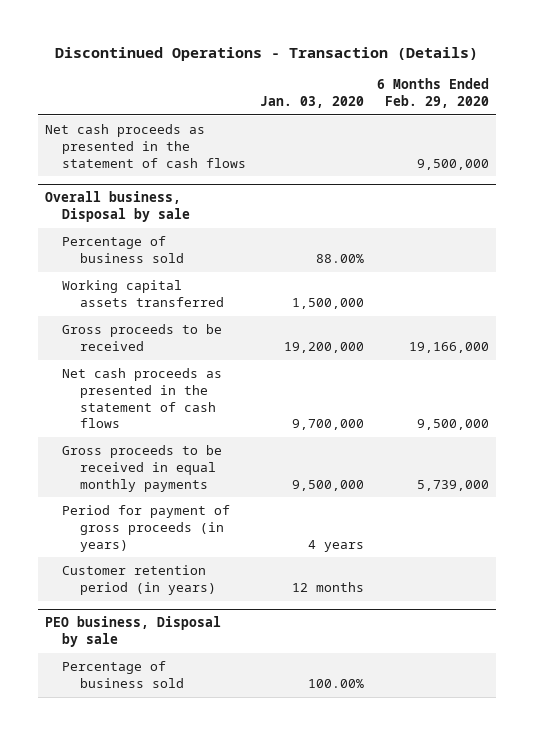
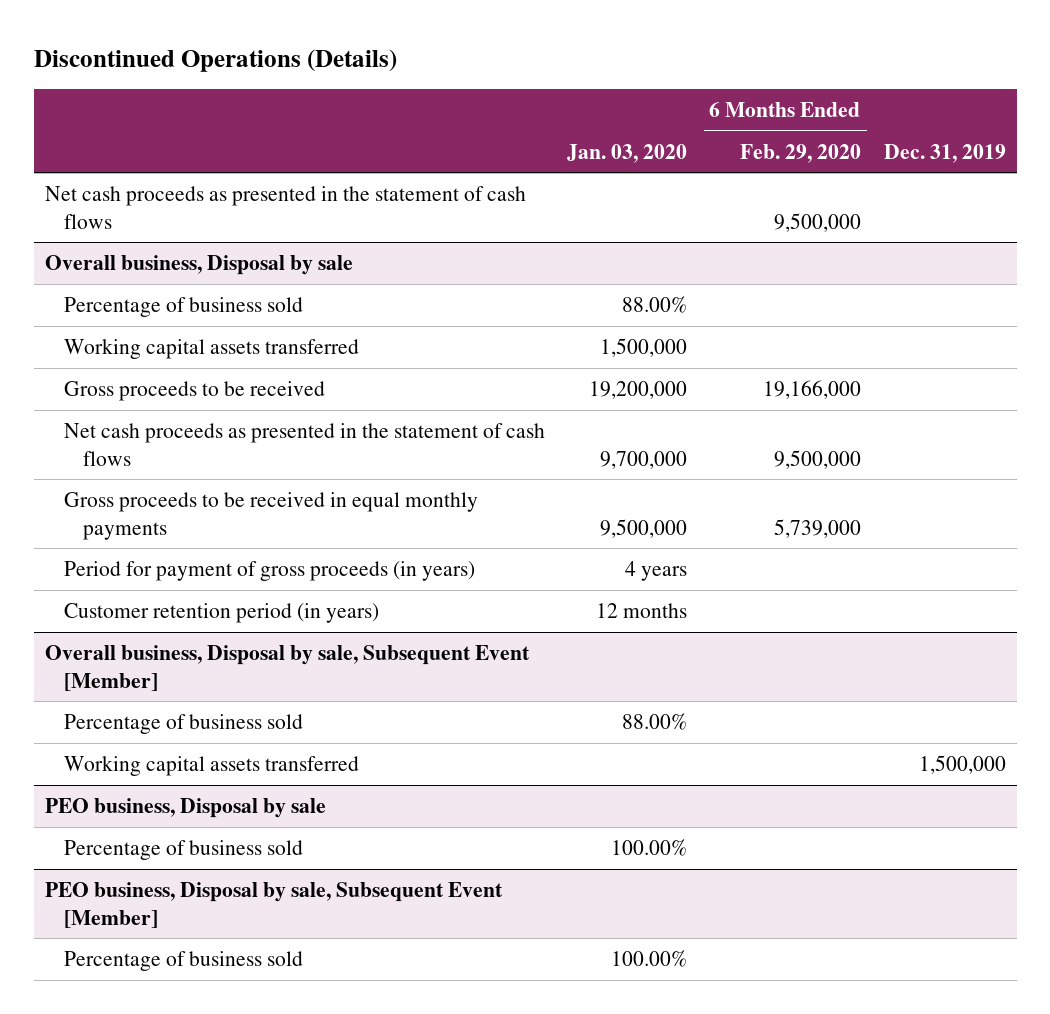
[55,47,479,62] Discontinued Operations - Transaction (Details) -> [33,49,397,73] Discontinued Operations (Details)
none -> [883,143,1006,163] Dec. 31, 2019
none -> [44,644,530,691] Overall business, Disposal by sale, Subsequent Event [Member]
none -> [63,713,303,734] Percentage of business sold
none -> [63,755,359,776] Working capital assets transferred
none -> [44,881,503,928] PEO business, Disposal by sale, Subsequent Event [Member]
none -> [63,950,303,971] Percentage of business sold

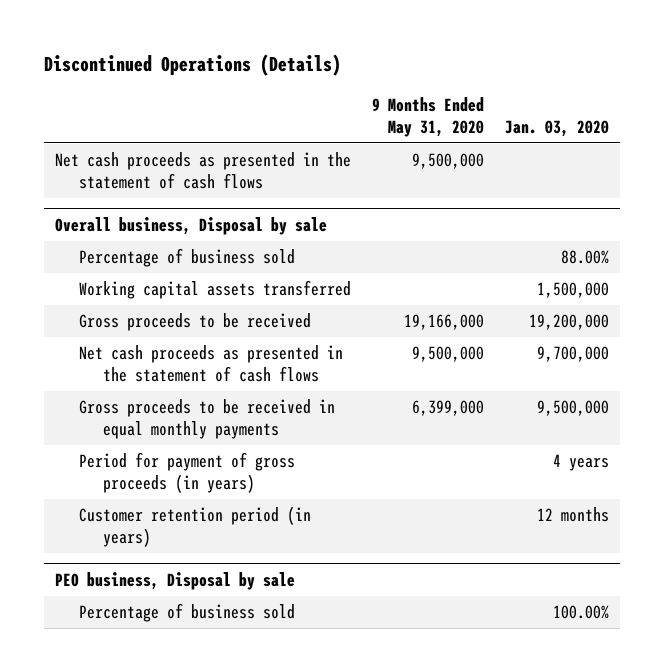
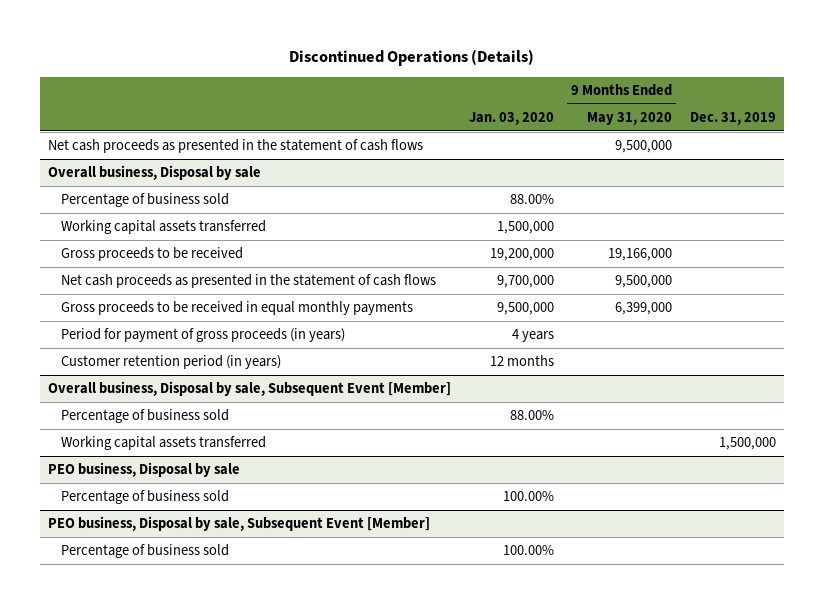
none -> [689,111,776,125] Dec. 31, 2019
none -> [48,381,452,397] Overall business, Disposal by sale, Subsequent Event [Member]
none -> [60,409,229,424] Percentage of business sold
none -> [60,436,266,451] Working capital assets transferred
none -> [48,516,431,532] PEO business, Disposal by sale, Subsequent Event [Member]
none -> [60,544,229,559] Percentage of business sold

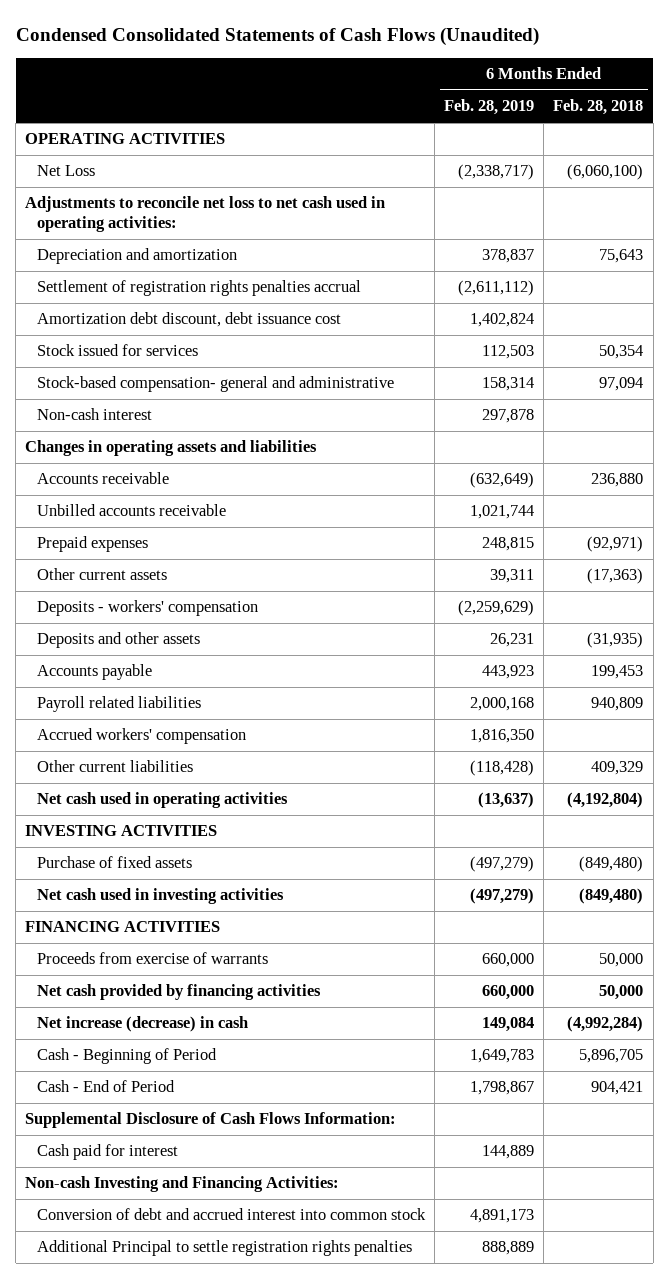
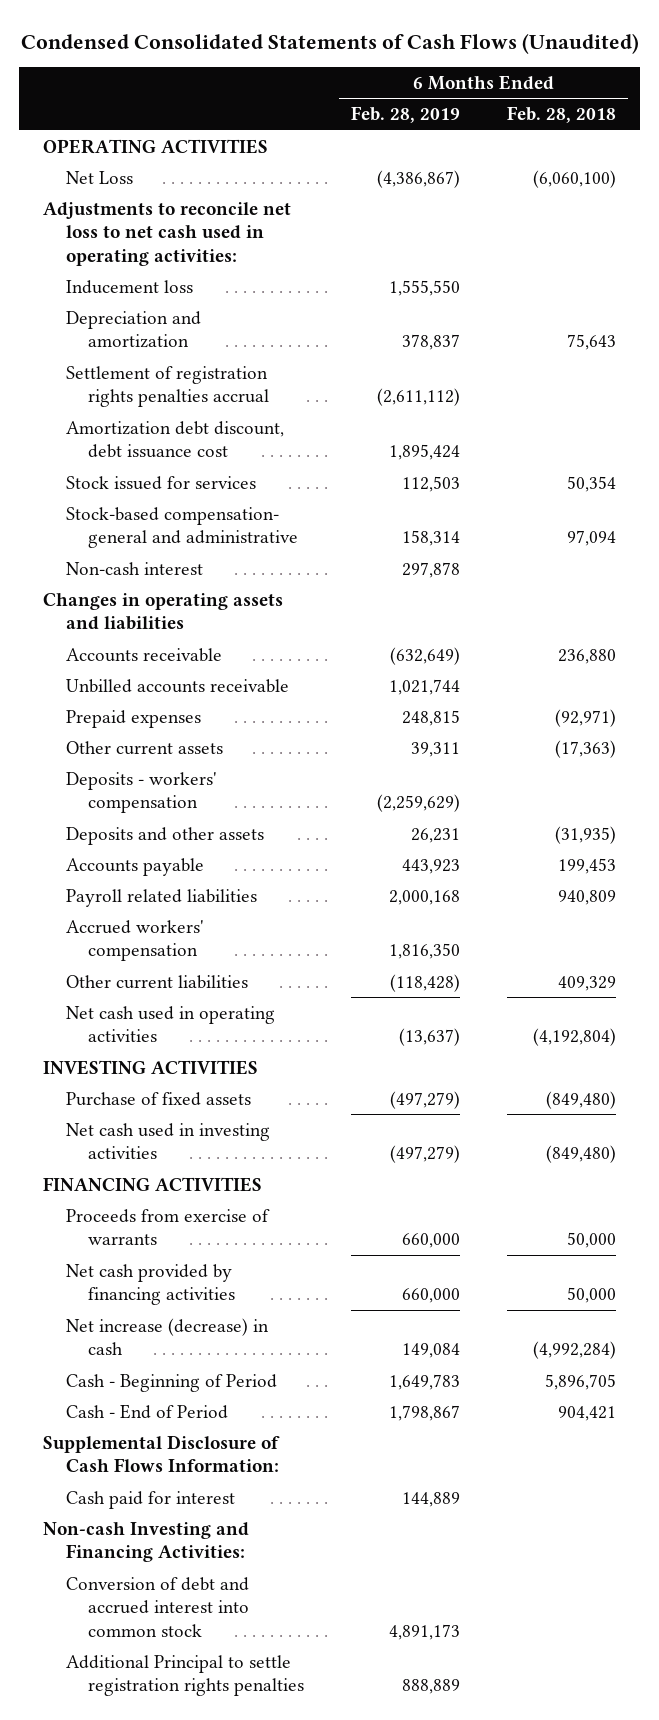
[458,164,535,181] (2,338,717) -> [377,169,461,188] (4,386,867)
none -> [65,279,193,294] Inducement loss
[470,313,535,328] 1,402,824 -> [389,444,461,461] 1,895,424

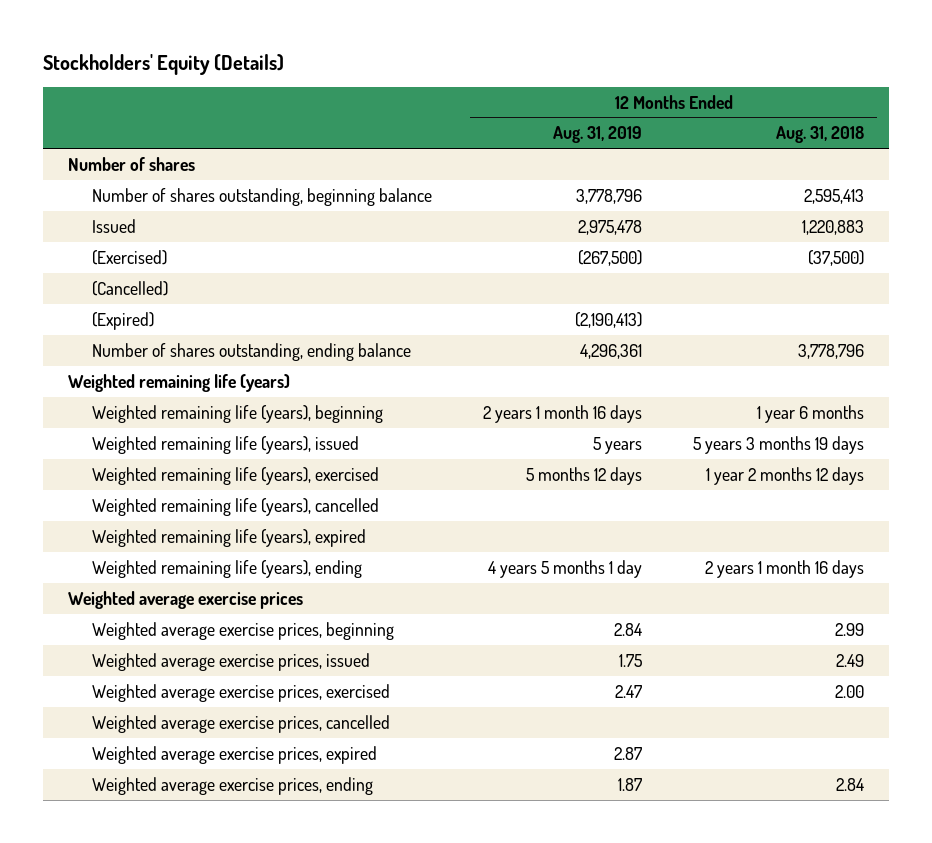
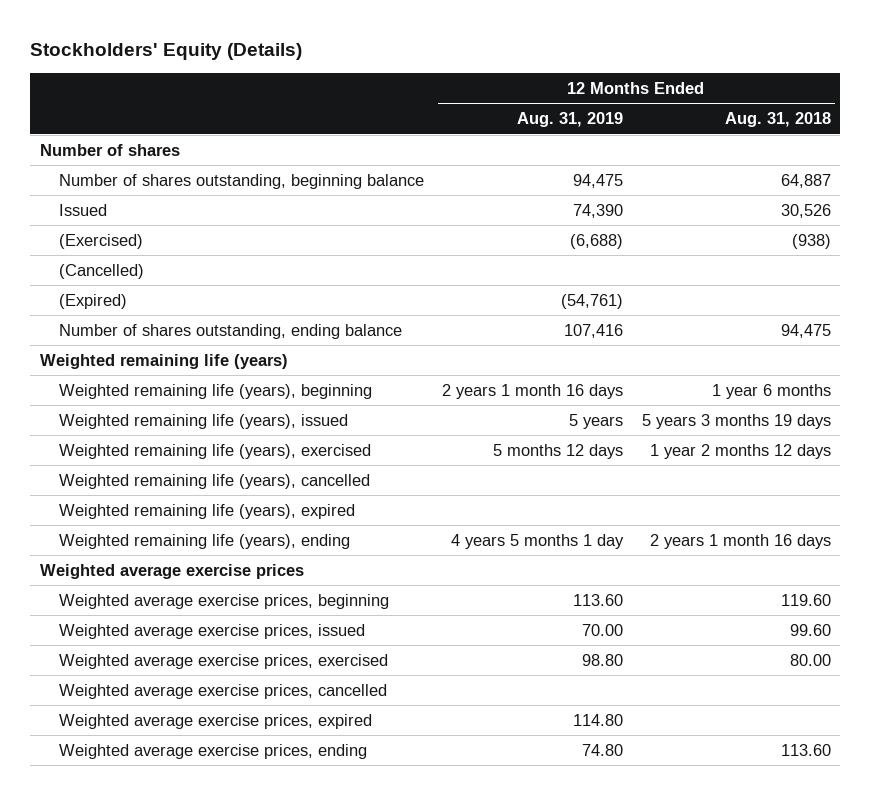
[576,188,643,204] 3,778,796 -> [573,173,624,188] 94,475
[804,188,865,204] 2,595,413 -> [780,173,831,188] 64,887
[578,219,643,235] 2,975,478 -> [573,203,624,218] 74,390
[802,219,865,235] 1,220,883 -> [780,203,831,218] 30,526
[578,249,643,266] (267,500) -> [570,233,624,249] (6,688)
[808,249,865,266] (37,500) -> [791,233,831,249] (938)
[575,311,643,328] (2,190,413) -> [561,293,624,309] (54,761)
[580,343,643,359] 4,296,361 -> [564,323,624,338] 107,416
[798,343,865,359] 3,778,796 -> [780,323,831,338] 94,475
[614,622,643,636] 2.84 -> [573,593,624,606] 113.60
[835,622,865,636] 2.99 -> [780,593,831,606] 119.60
[619,653,643,667] 1.75 -> [582,623,624,636] 70.00
[836,653,865,667] 2.49 -> [789,623,831,636] 99.60
[615,684,643,698] 2.47 -> [582,653,624,666] 98.80
[835,684,865,698] 2.00 -> [789,653,831,666] 80.00
[614,746,643,760] 2.87 -> [573,713,624,726] 114.80
[618,777,643,791] 1.87 -> [582,743,624,756] 74.80
[836,777,865,791] 2.84 -> [780,743,831,756] 113.60

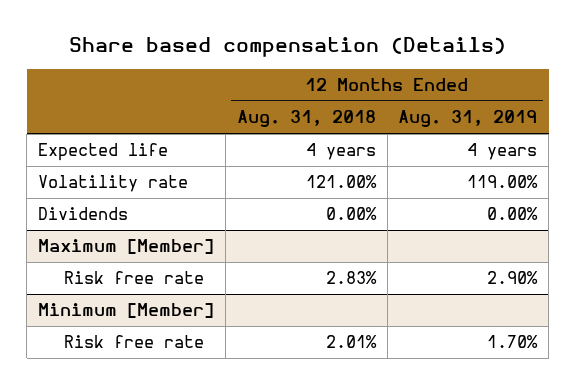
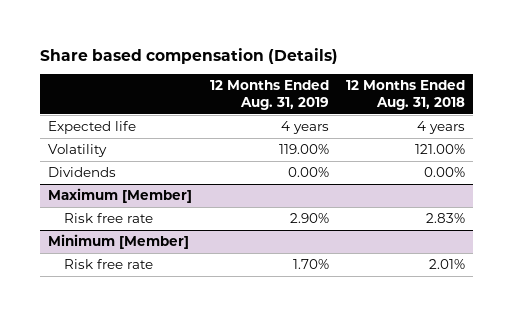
[37,175,188,193] Volatility rate -> [48,144,108,158] Volatility

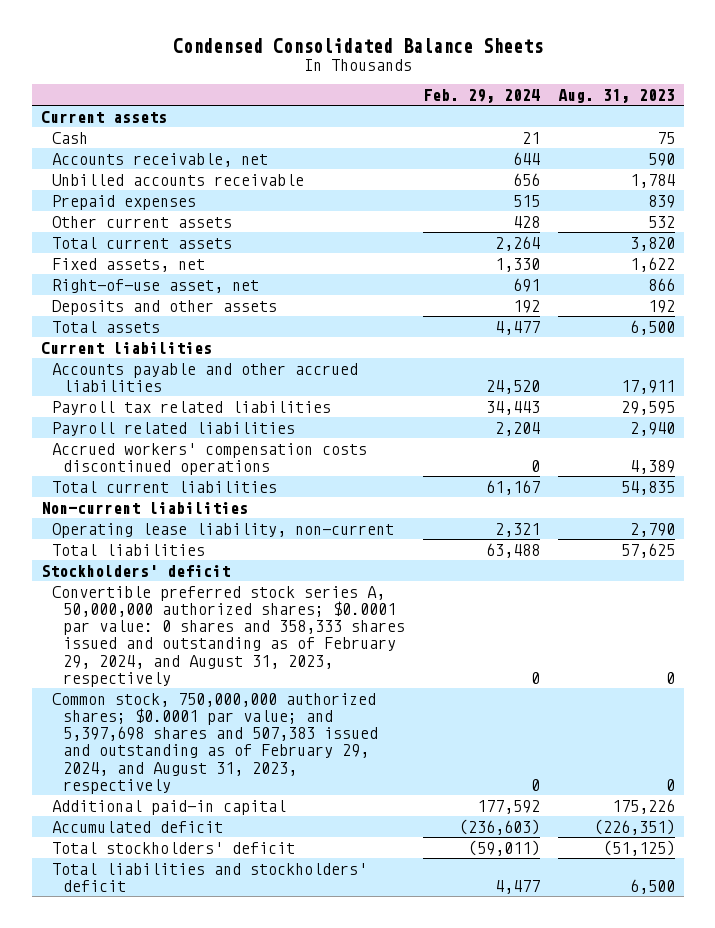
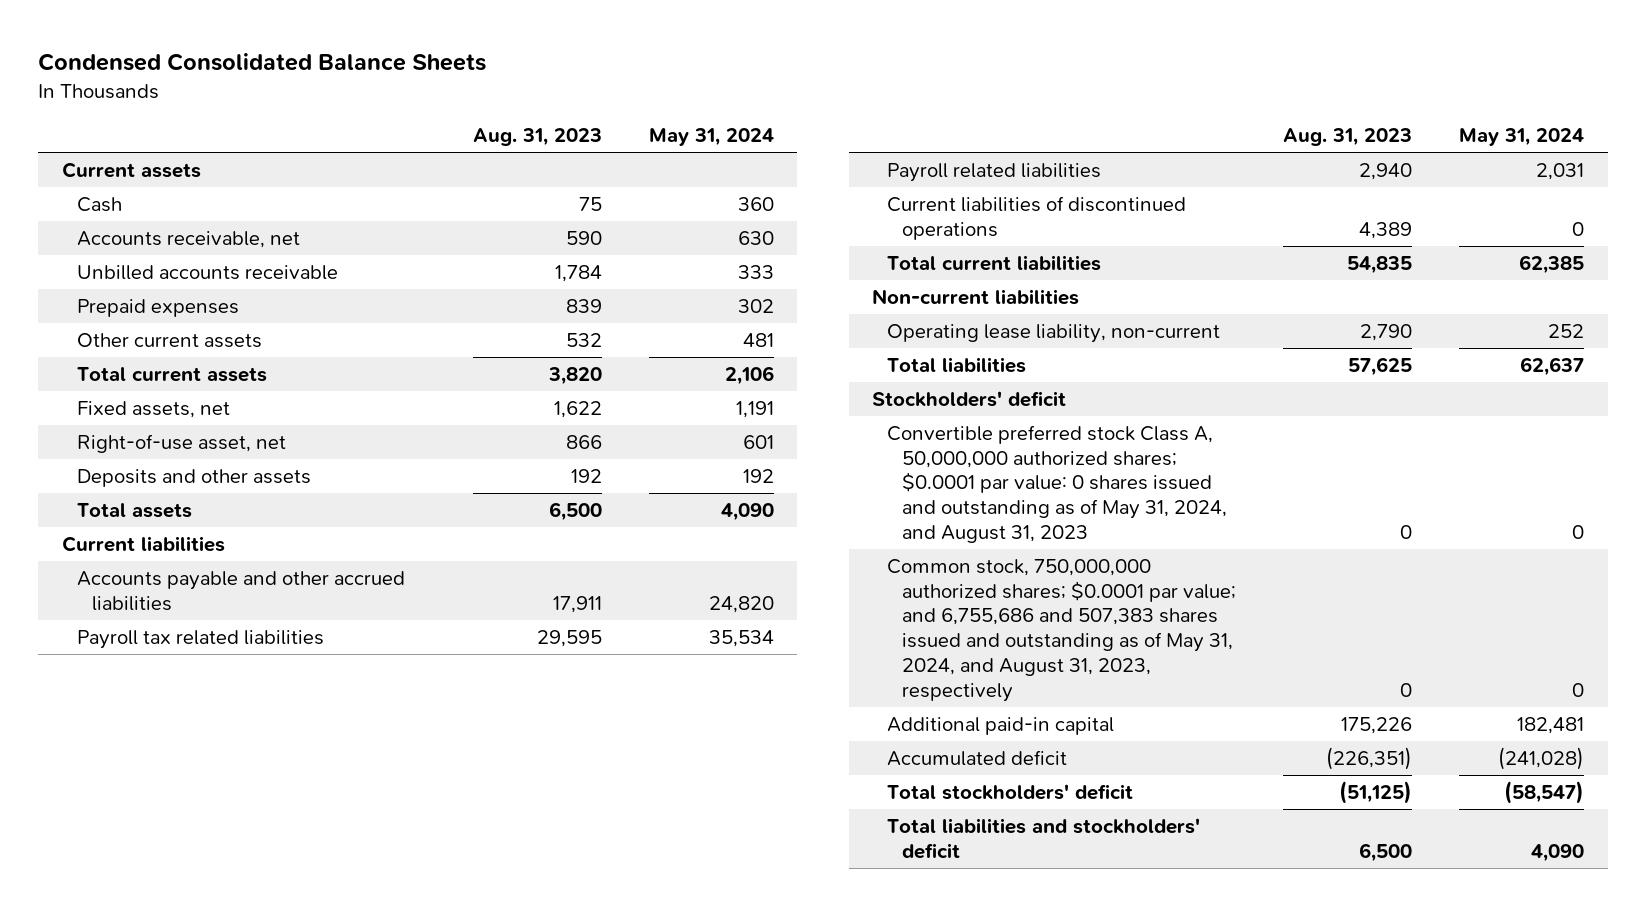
[423,88,541,103] Feb. 29, 2024 -> none
none -> [648,128,774,147] May 31, 2024
[51,442,367,475] Accrued workers' compensation costs discontinued operations -> [887,195,1187,240] Current liabilities of discontinued operations
[51,585,406,687] Convertible preferred stock series A, 50,000,000 authorized shares; $0.0001 par value: 0 shares and 358,333 shares issued and outstanding as of February 29, 2024, and August 31, 2023, respectively -> [887,424,1228,543] Convertible preferred stock Class A, 50,000,000 authorized shares; $0.0001 par value: 0 shares issued and outstanding as of May 31, 2024, and August 31, 2023
[51,692,379,794] Common stock, 750,000,000 authorized shares; $0.0001 par value; and 5,397,698 shares and 507,383 issued and outstanding as of February 29, 2024, and August 31, 2023, respectively -> [887,558,1237,702] Common stock, 750,000,000 authorized shares; $0.0001 par value; and 6,755,686 and 507,383 shares issued and outstanding as of May 31, 2024, and August 31, 2023, respectively

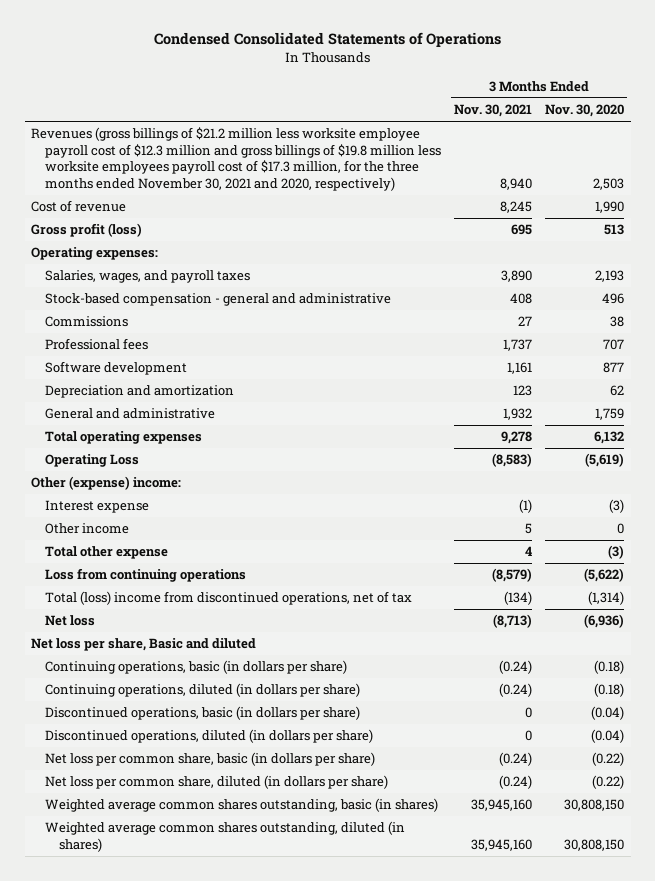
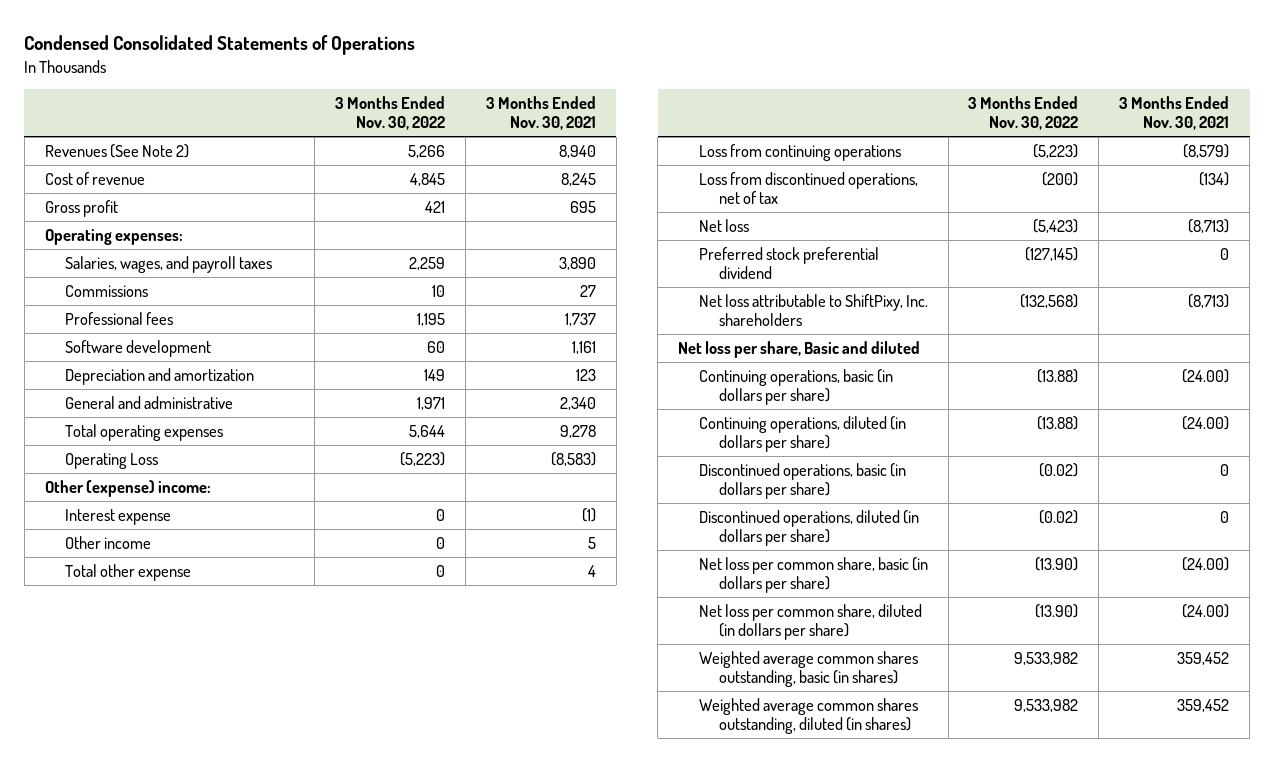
[545,104,625,118] Nov. 30, 2020 -> none
none -> [335,96,446,131] 3 Months Ended Nov. 30, 2022
[31,127,442,191] Revenues (gross billings of $21.2 million less worksite employee payroll cost of $12.3 million and gross billings of $19.8 million less worksite employees payroll cost of $17.3 million, for the three months ended November 30, 2021 and 2020, respectively) -> [44,143,189,158] Revenues (See Note 2)
[31,223,143,238] Gross profit (loss) -> [44,199,118,217] Gross profit
[45,293,392,307] Stock-based compensation - general and administrative -> none
[503,408,533,421] 1,932 -> [559,396,596,410] 2,340
[45,591,413,606] Total (loss) income from discontinued operations, net of tax -> [698,171,918,205] Loss from discontinued operations, net of tax
none -> [698,246,879,280] Preferred stock preferential dividend
none -> [698,293,928,327] Net loss attributable to ShiftPixy, Inc. shareholders
[499,660,533,675] (0.24) -> [1182,368,1230,383] (24.00)
[499,683,533,698] (0.24) -> [1182,415,1230,430] (24.00)
[499,752,533,767] (0.24) -> [1182,556,1230,571] (24.00)
[499,775,533,790] (0.24) -> [1182,603,1230,618] (24.00)
[471,799,533,812] 35,945,160 -> [1177,651,1230,665] 359,452
[471,838,533,851] 35,945,160 -> [1177,698,1230,712] 359,452

